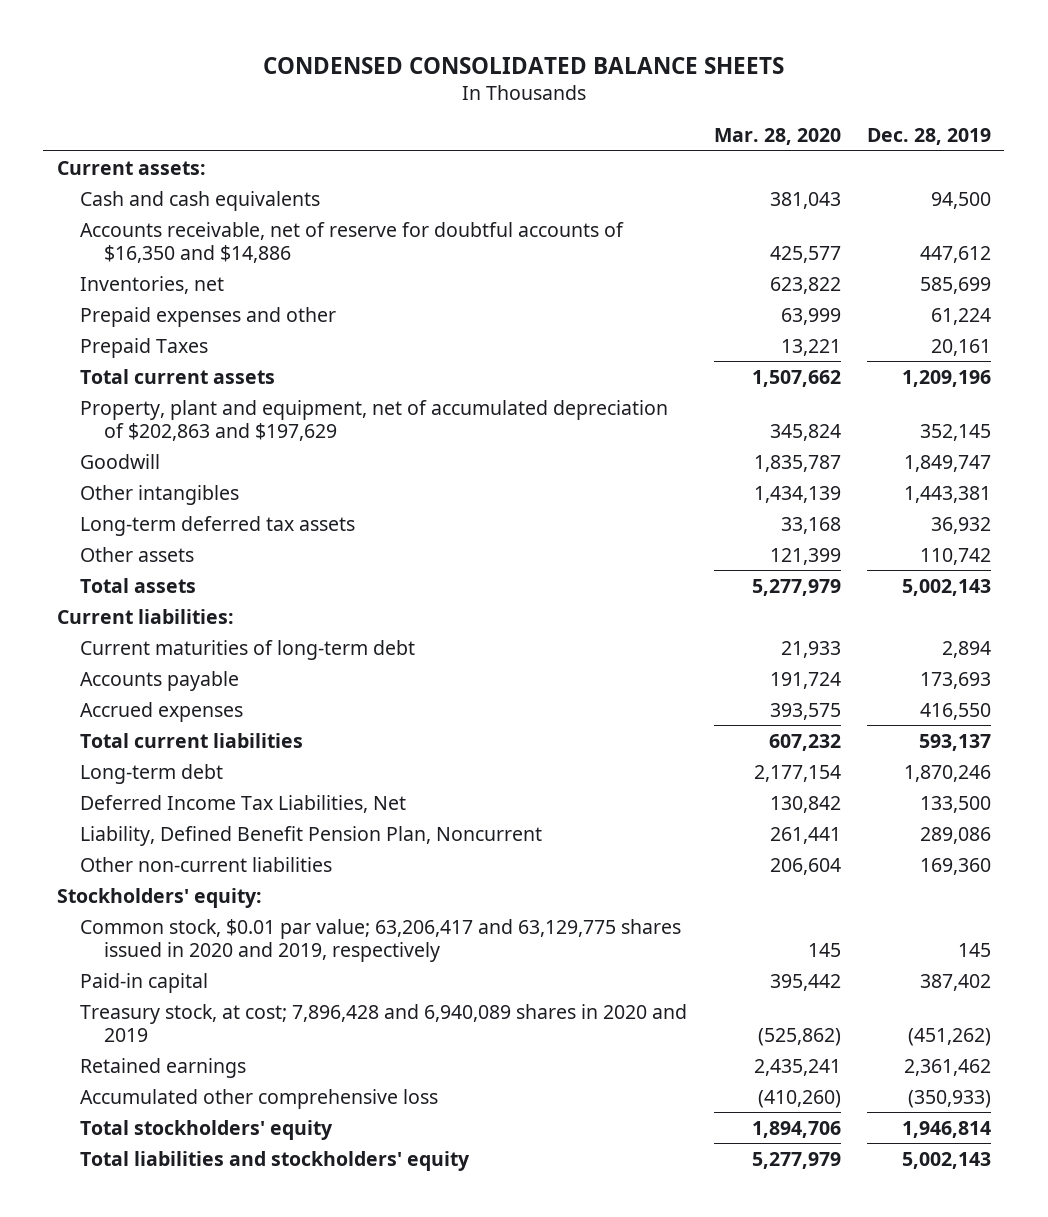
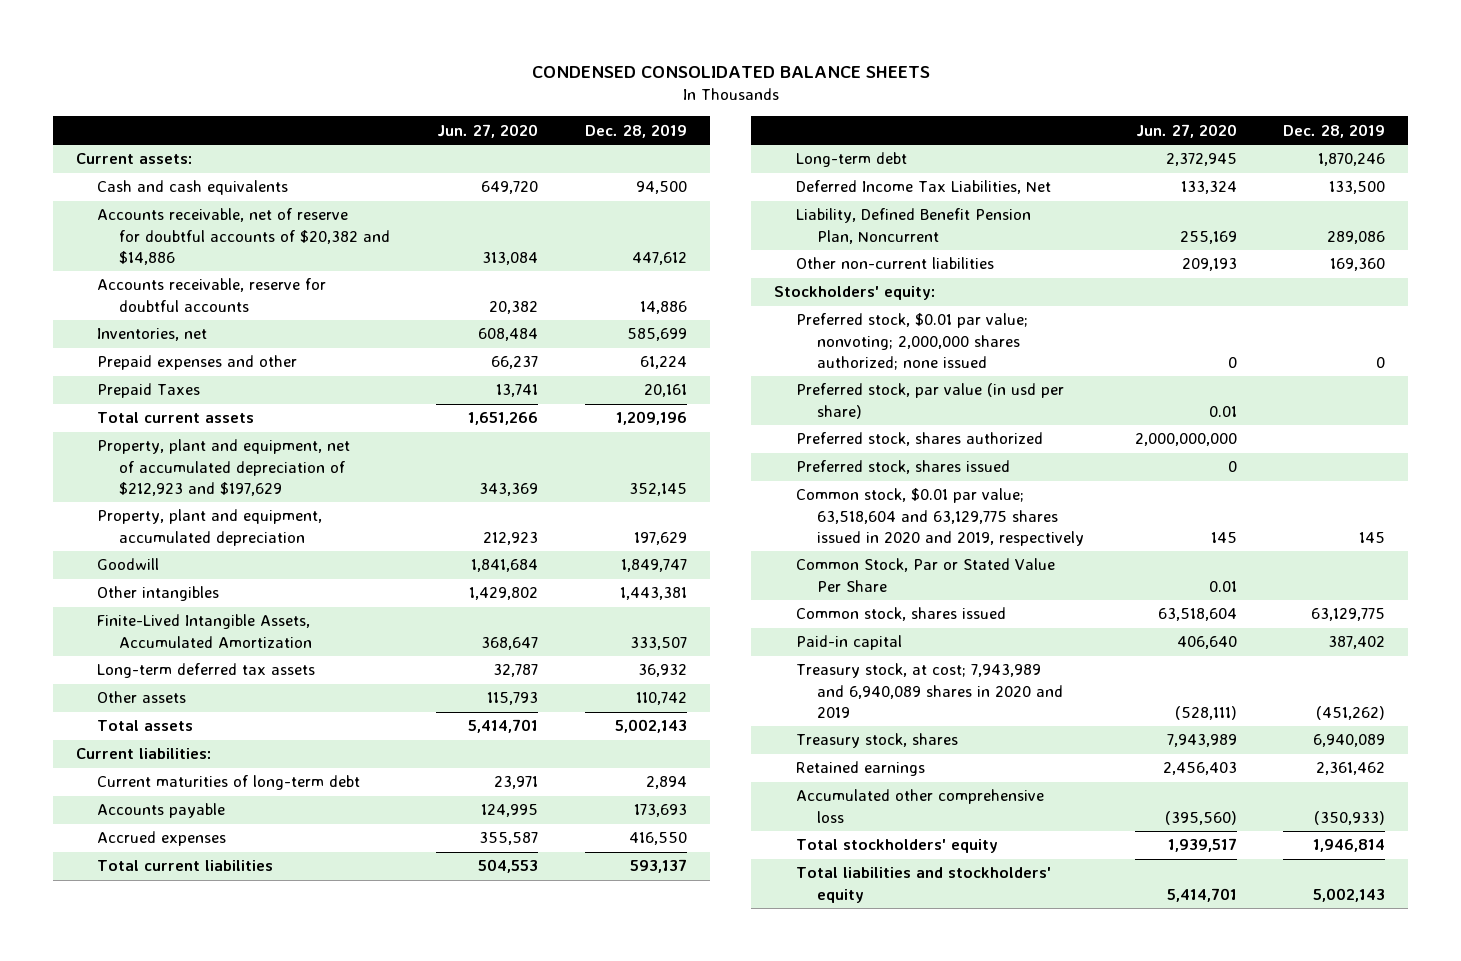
[713,128,841,146] Mar. 28, 2020 -> none
none -> [437,123,539,138] Jun. 27, 2020
[80,221,625,263] Accounts receivable, net of reserve for doubtful accounts of $16,350 and $14,886 -> [97,208,390,265] Accounts receivable, net of reserve for doubtful accounts of $20,382 and $14,886
none -> [97,278,327,312] Accounts receivable, reserve for doubtful accounts
[80,399,669,441] Property, plant and equipment, net of accumulated depreciation of $202,863 and $197,629 -> [97,439,351,496] Property, plant and equipment, net of accumulated depreciation of $212,923 and $197,629
none -> [97,509,323,546] Property, plant and equipment, accumulated depreciation
none -> [97,614,312,648] Finite-Lived Intangible Assets, Accumulated Amortization
none -> [795,313,1028,370] Preferred stock, $0.01 par value; nonvoting; 2,000,000 shares authorized; none issued
none -> [795,383,1064,419] Preferred stock, par value (in usd per share)
none -> [795,432,1043,447] Preferred stock, shares authorized
none -> [795,460,1010,475] Preferred stock, shares issued
[80,918,682,962] Common stock, $0.01 par value; 63,206,417 and 63,129,775 shares issued in 2020 and 2019, respectively -> [795,488,1085,546] Common stock, $0.01 par value; 63,518,604 and 63,129,775 shares issued in 2020 and 2019, respectively
none -> [795,558,1055,592] Common Stock, Par or Stated Value Per Share
none -> [795,607,1006,622] Common stock, shares issued
[80,1003,688,1042] Treasury stock, at cost; 7,896,428 and 6,940,089 shares in 2020 and 2019 -> [795,663,1064,718] Treasury stock, at cost; 7,943,989 and 6,940,089 shares in 2020 and 2019
none -> [795,733,958,749] Treasury stock, shares

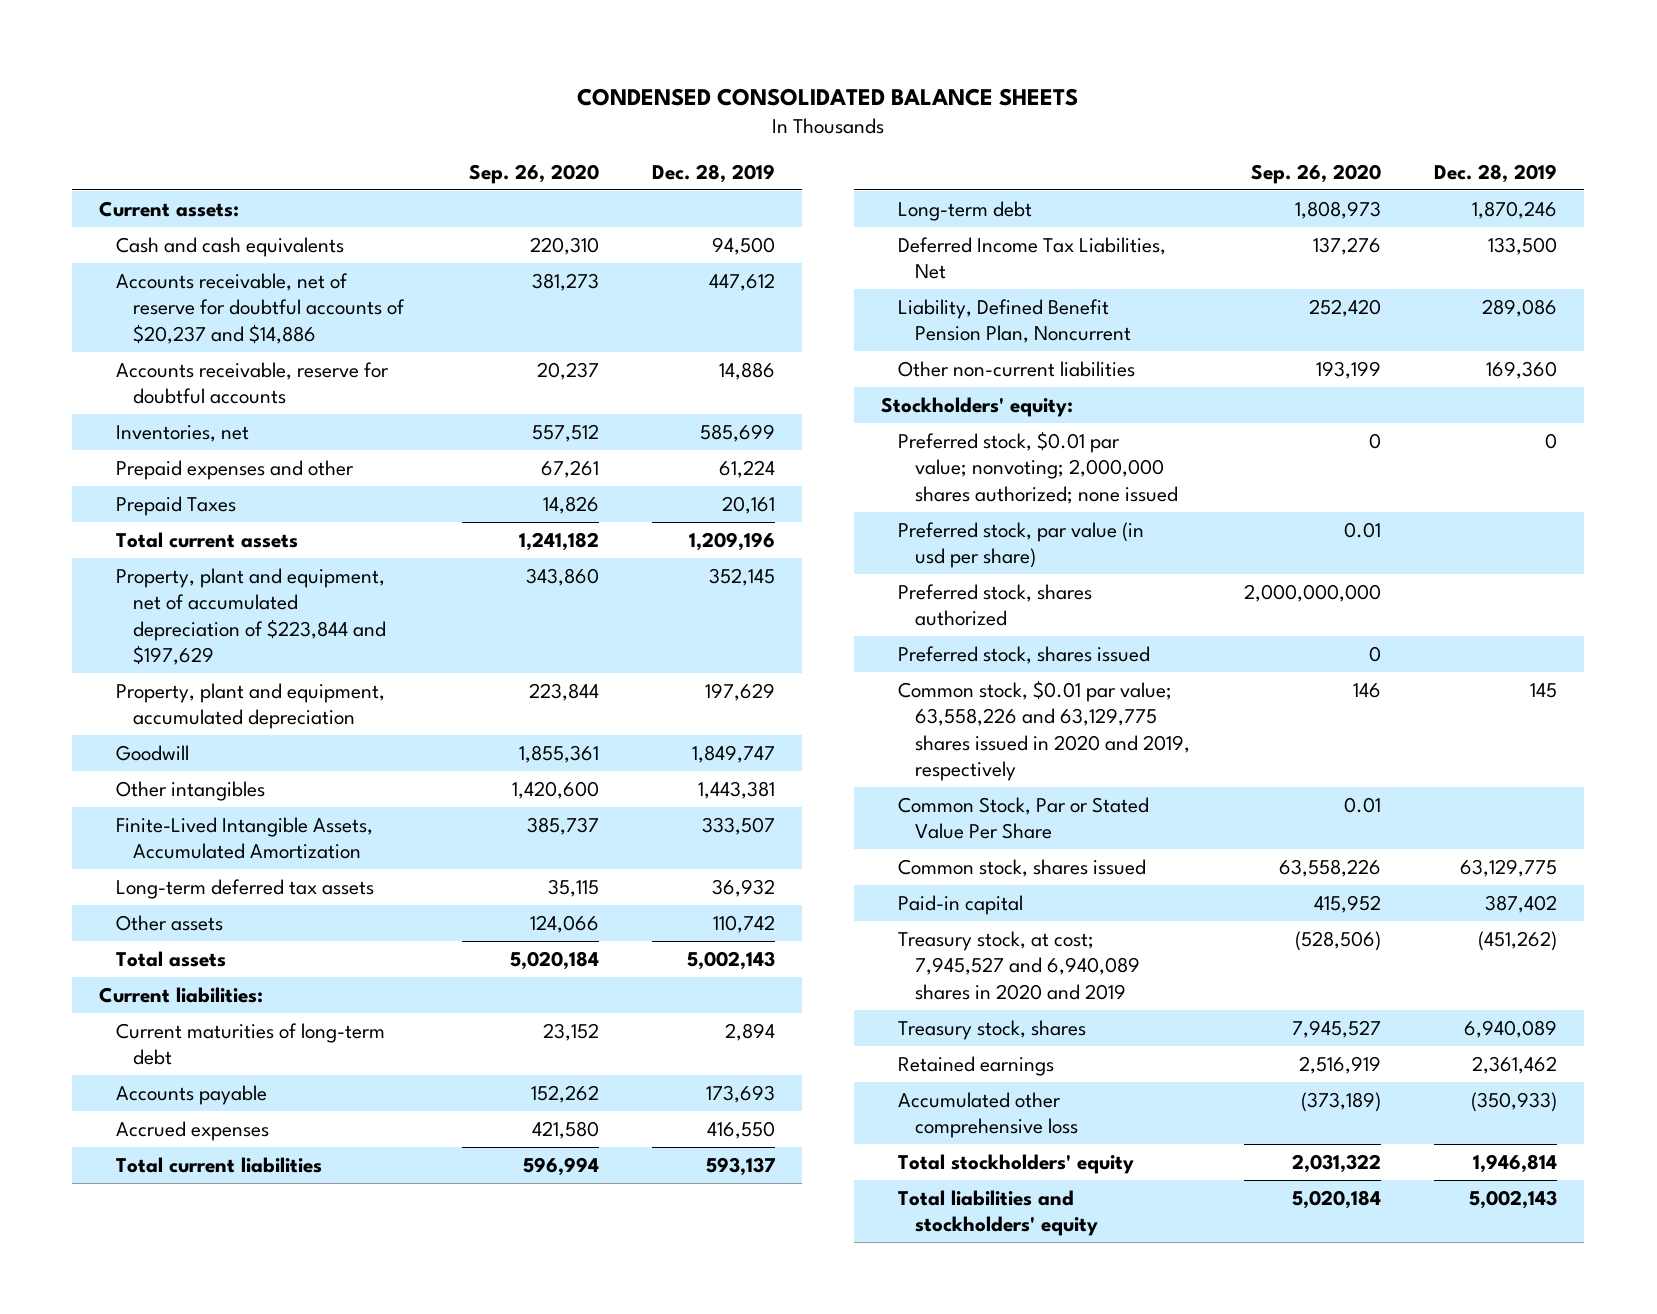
[437,123,539,138] Jun. 27, 2020 -> none
none -> [468,163,599,184] Sep. 26, 2020
[97,208,390,265] Accounts receivable, net of reserve for doubtful accounts of $20,382 and $14,886 -> [116,272,405,344] Accounts receivable, net of reserve for doubtful accounts of $20,237 and $14,886
[97,439,351,496] Property, plant and equipment, net of accumulated depreciation of $212,923 and $197,629 -> [116,567,386,666] Property, plant and equipment, net of accumulated depreciation of $223,844 and $197,629
[795,488,1085,546] Common stock, $0.01 par value; 63,518,604 and 63,129,775 shares issued in 2020 and 2019, respectively -> [898,679,1190,782] Common stock, $0.01 par value; 63,558,226 and 63,129,775 shares issued in 2020 and 2019, respectively
[795,663,1064,718] Treasury stock, at cost; 7,943,989 and 6,940,089 shares in 2020 and 2019 -> [898,930,1140,1000] Treasury stock, at cost; 7,945,527 and 6,940,089 shares in 2020 and 2019

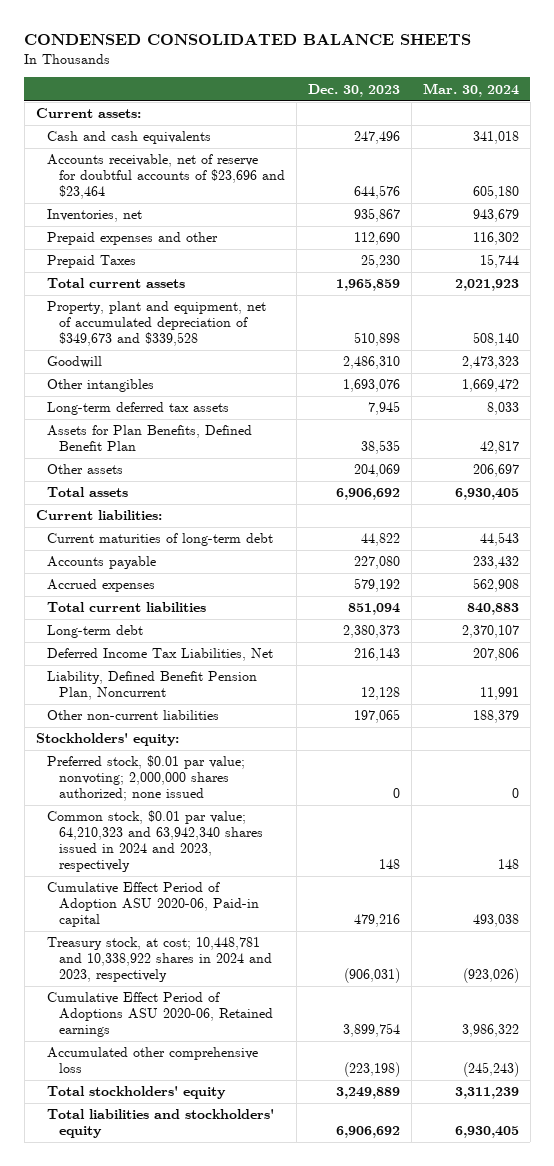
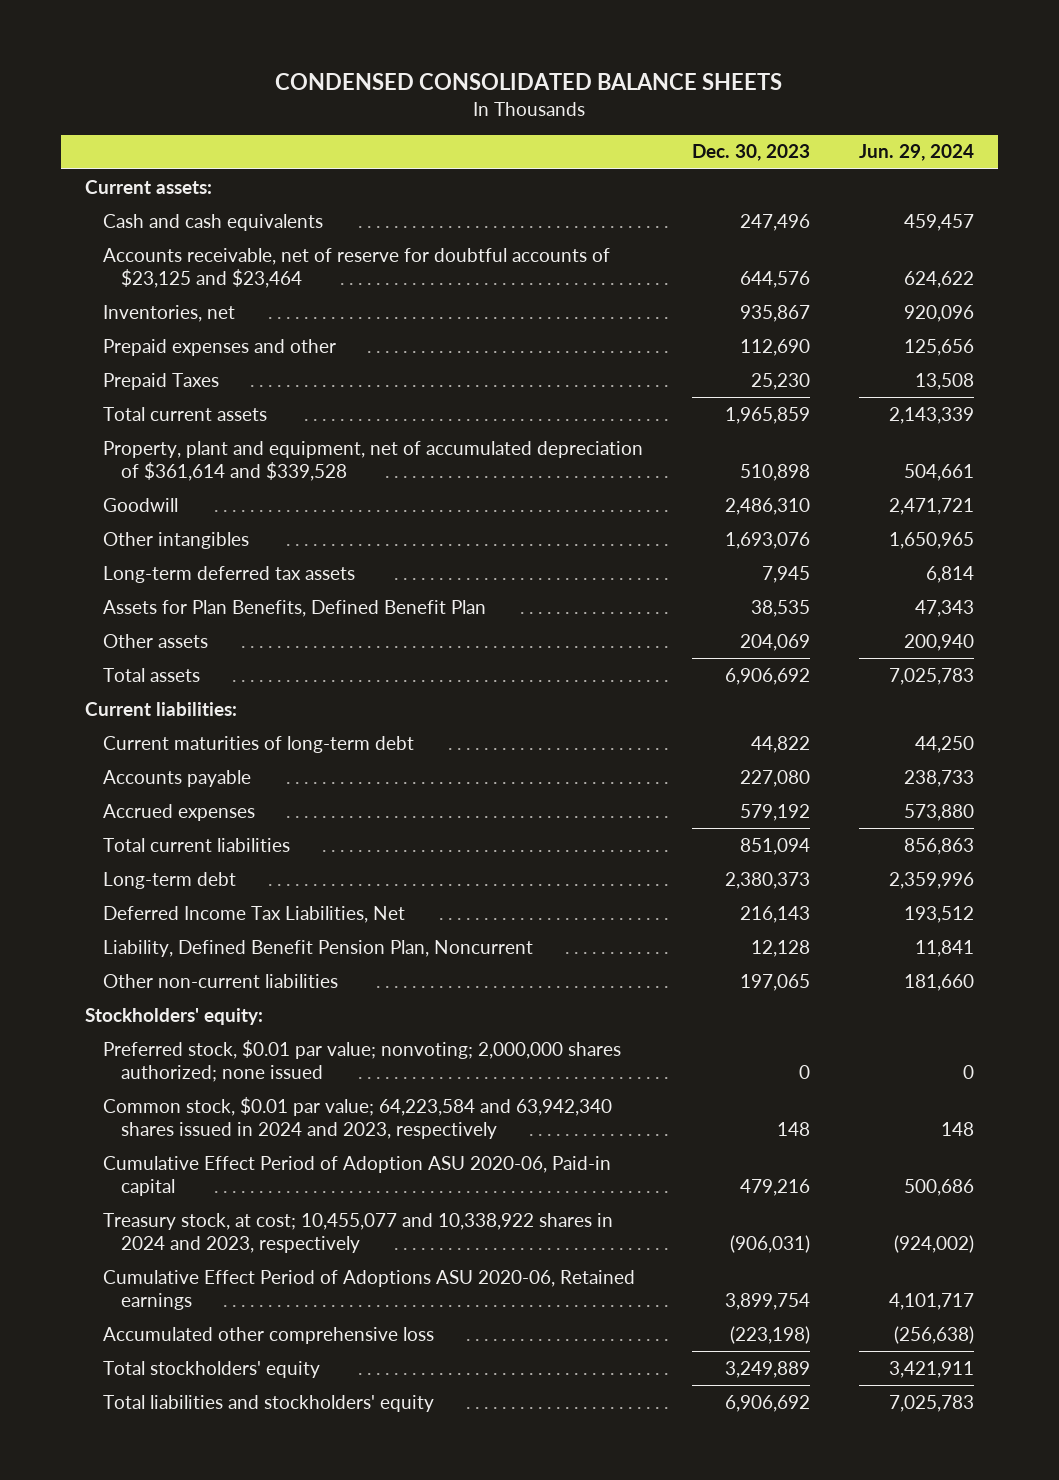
[422,82,519,97] Mar. 30, 2024 -> none
none -> [858,144,974,162] Jun. 29, 2024
[47,154,285,199] Accounts receivable, net of reserve for doubtful accounts of $23,696 and $23,464 -> [103,247,611,289] Accounts receivable, net of reserve for doubtful accounts of $23,125 and $23,464
[47,301,267,346] Property, plant and equipment, net of accumulated depreciation of $349,673 and $339,528 -> [103,440,644,482] Property, plant and equipment, net of accumulated depreciation of $361,614 and $339,528
[47,810,263,872] Common stock, $0.01 par value; 64,210,323 and 63,942,340 shares issued in 2024 and 2023, respectively -> [103,1096,613,1140] Common stock, $0.01 par value; 64,223,584 and 63,942,340 shares issued in 2024 and 2023, respectively
[47,937,272,982] Treasury stock, at cost; 10,448,781 and 10,338,922 shares in 2024 and 2023, respectively -> [103,1212,614,1254] Treasury stock, at cost; 10,455,077 and 10,338,922 shares in 2024 and 2023, respectively

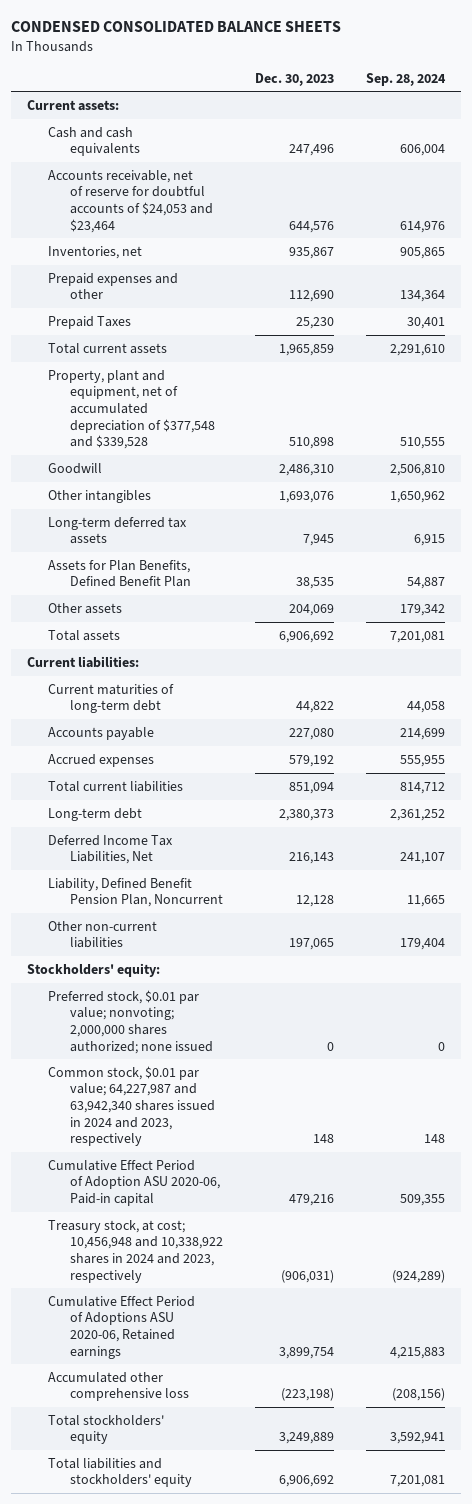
[858,144,974,162] Jun. 29, 2024 -> none
none -> [365,72,446,86] Sep. 28, 2024
[103,247,611,289] Accounts receivable, net of reserve for doubtful accounts of $23,125 and $23,464 -> [48,169,213,233] Accounts receivable, net of reserve for doubtful accounts of $24,053 and $23,464
[103,440,644,482] Property, plant and equipment, net of accumulated depreciation of $361,614 and $339,528 -> [48,369,215,450] Property, plant and equipment, net of accumulated depreciation of $377,548 and $339,528
[103,1096,613,1140] Common stock, $0.01 par value; 64,223,584 and 63,942,340 shares issued in 2024 and 2023, respectively -> [48,1065,215,1147] Common stock, $0.01 par value; 64,227,987 and 63,942,340 shares issued in 2024 and 2023, respectively
[103,1212,614,1254] Treasury stock, at cost; 10,455,077 and 10,338,922 shares in 2024 and 2023, respectively -> [48,1219,223,1283] Treasury stock, at cost; 10,456,948 and 10,338,922 shares in 2024 and 2023, respectively

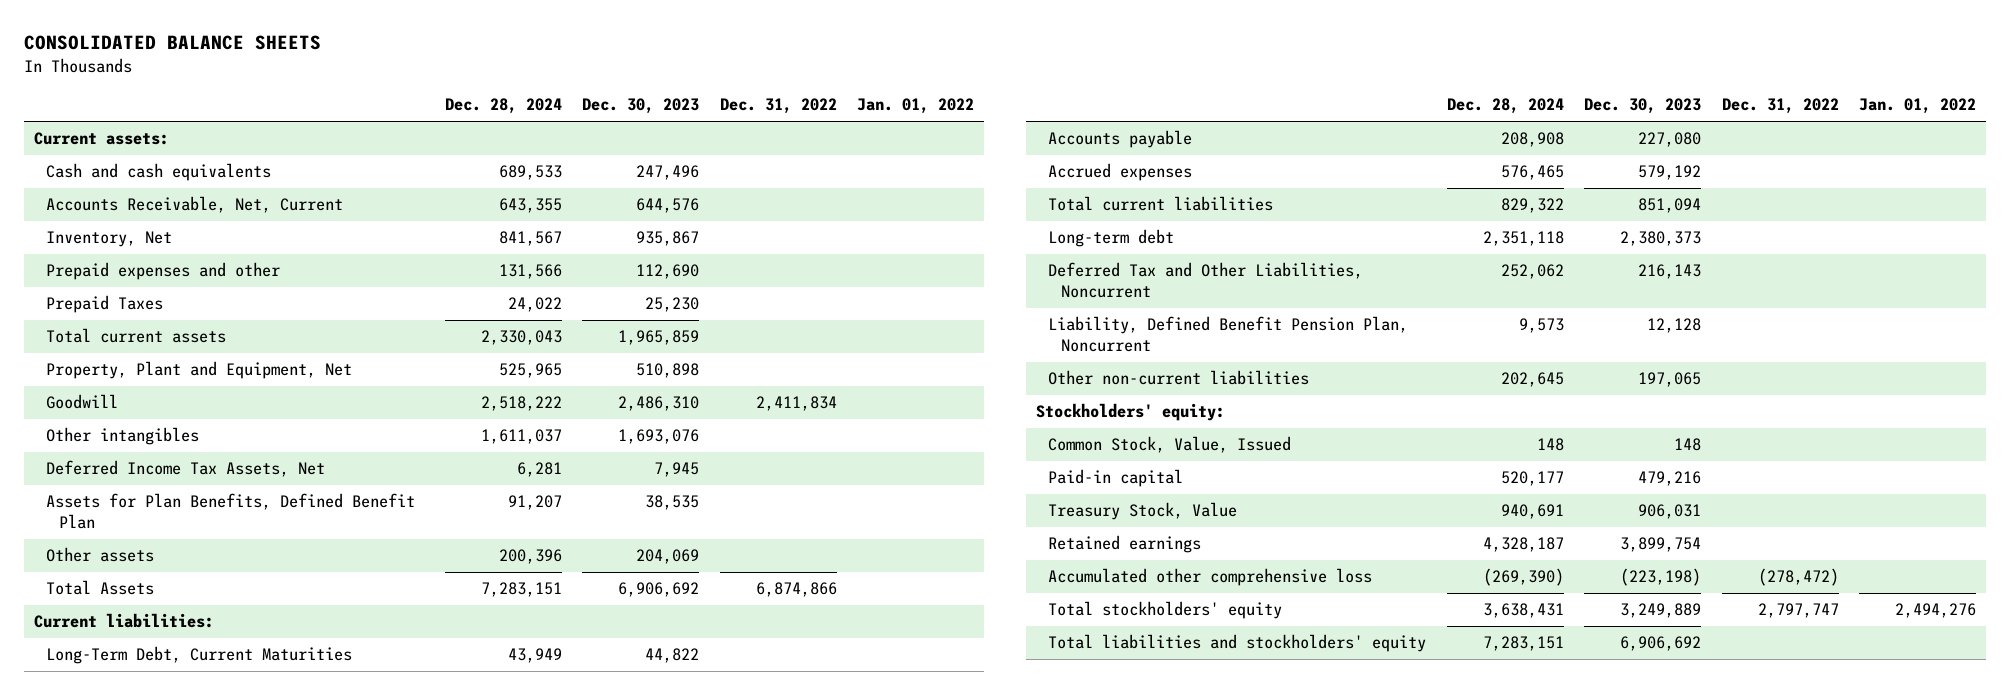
[11,21,342,33] CONDENSED CONSOLIDATED BALANCE SHEETS -> [23,35,321,51] CONSOLIDATED BALANCE SHEETS
[365,72,446,86] Sep. 28, 2024 -> none
none -> [444,98,562,115] Dec. 28, 2024
none -> [719,98,837,115] Dec. 31, 2022
none -> [857,98,975,115] Jan. 01, 2022
[48,169,213,233] Accounts receivable, net of reserve for doubtful accounts of $24,053 and $23,464 -> [46,196,344,214] Accounts Receivable, Net, Current
[48,245,143,259] Inventories, net -> [46,231,173,248] Inventory, Net
[48,369,215,450] Property, plant and equipment, net of accumulated depreciation of $377,548 and $339,528 -> [46,361,353,380] Property, Plant and Equipment, Net
[48,516,188,545] Long-term deferred tax assets -> [46,460,326,478] Deferred Income Tax Assets, Net
[48,629,121,641] Total assets -> [46,580,155,596] Total Assets
[48,683,175,714] Current maturities of long-term debt -> [46,646,353,665] Long-Term Debt, Current Maturities
[48,834,174,865] Deferred Income Tax Liabilities, Net -> [1048,262,1364,299] Deferred Tax and Other Liabilities, Noncurrent
[48,989,213,1054] Preferred stock, $0.01 par value; nonvoting; 2,000,000 shares authorized; none issued -> none
[48,1219,223,1283] Treasury stock, at cost; 10,456,948 and 10,338,922 shares in 2024 and 2023, respectively -> none
[48,1065,215,1147] Common stock, $0.01 par value; 64,227,987 and 63,942,340 shares issued in 2024 and 2023, respectively -> [1048,436,1292,454] Common Stock, Value, Issued
[48,1159,220,1207] Cumulative Effect Period of Adoption ASU 2020-06, Paid-in capital -> [1048,469,1184,488] Paid-in capital
none -> [1048,502,1238,521] Treasury Stock, Value
[48,1295,196,1359] Cumulative Effect Period of Adoptions ASU 2020-06, Retained earnings -> [1048,535,1202,554] Retained earnings

